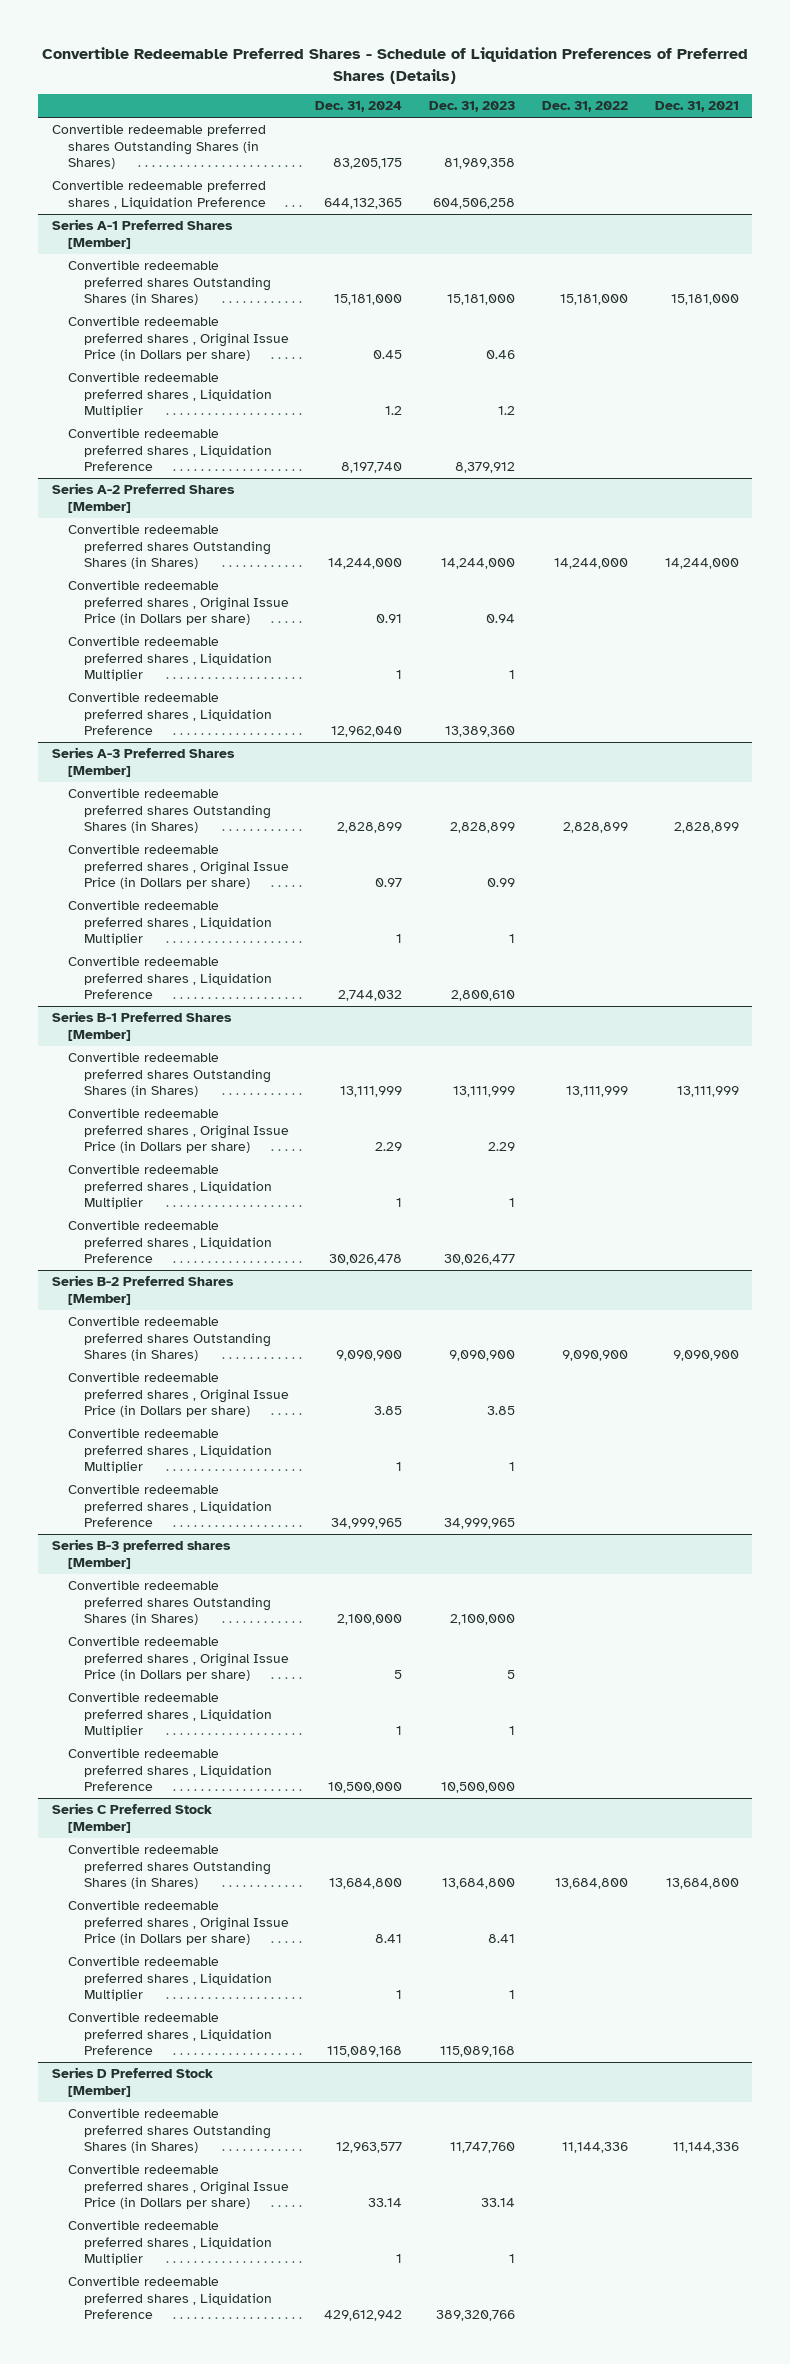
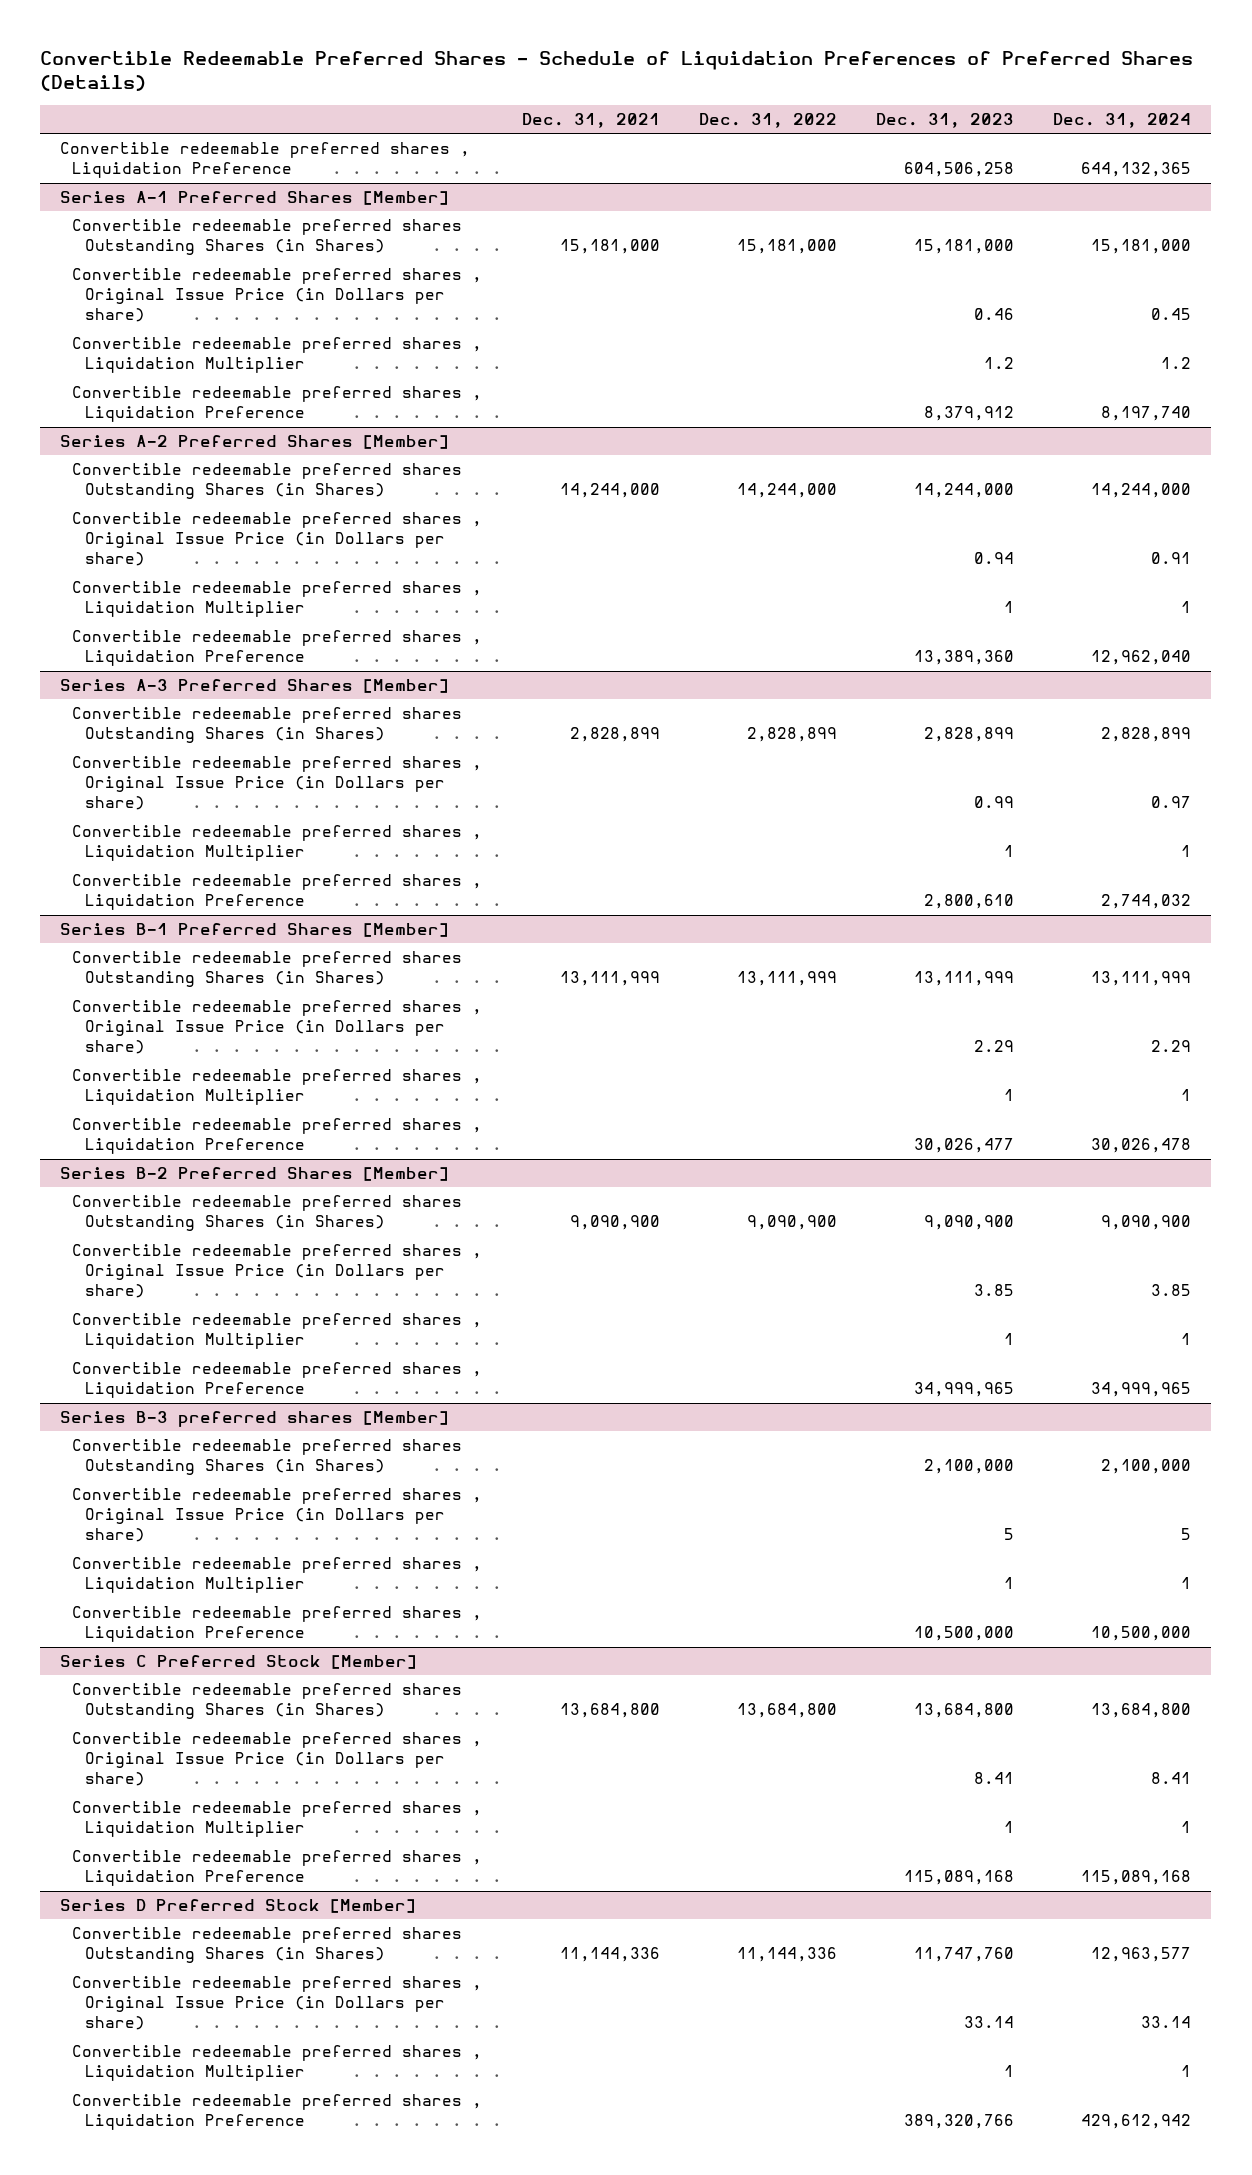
[51,124,266,170] Convertible redeemable preferred shares Outstanding Shares (in Shares) -> none

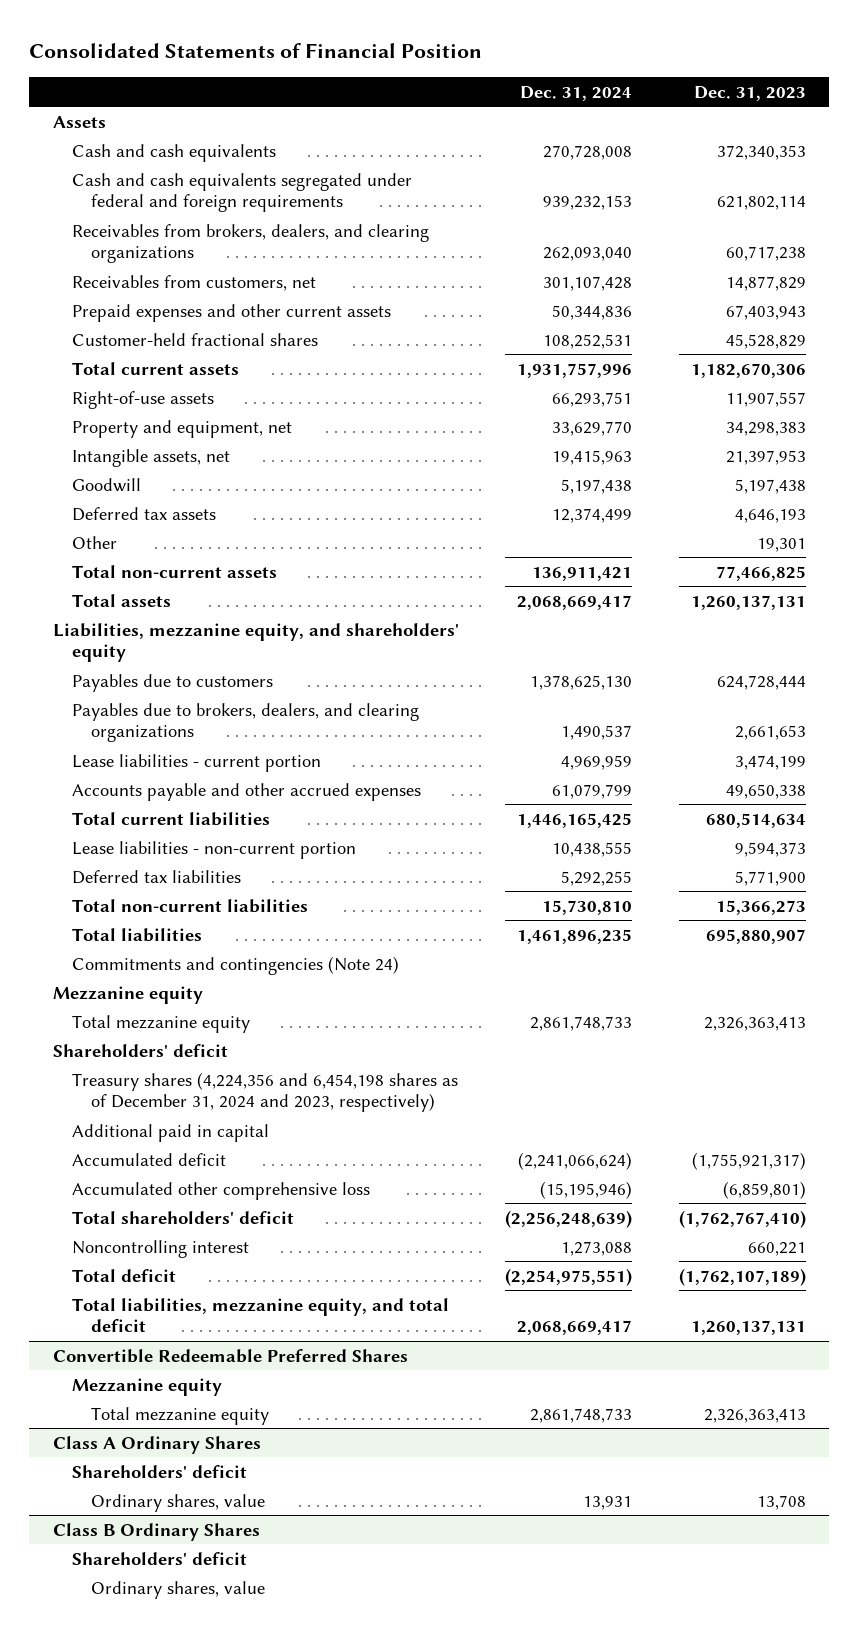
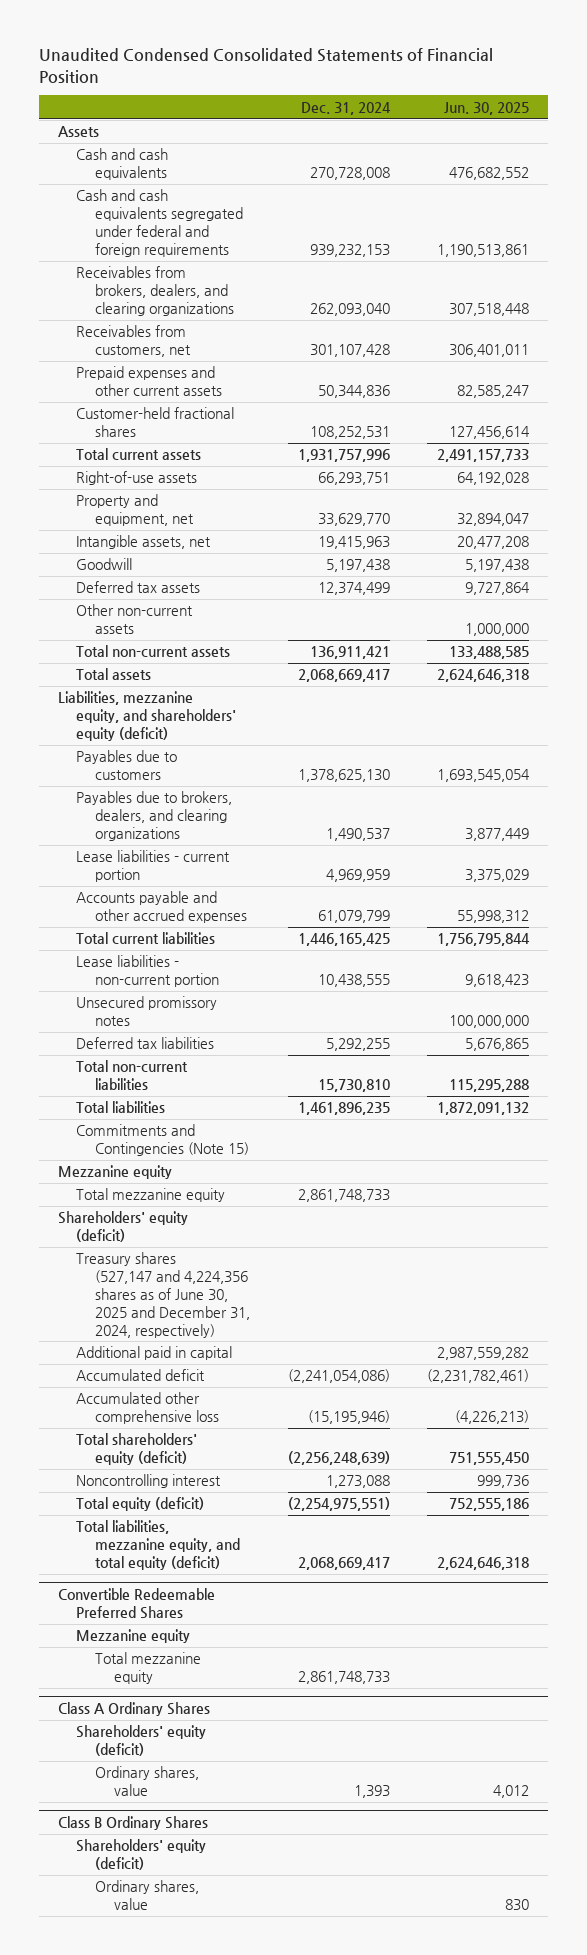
[29,43,483,59] Consolidated Statements of Financial Position -> [38,48,493,83] Unaudited Condensed Consolidated Statements of Financial Position
[693,85,806,101] Dec. 31, 2023 -> none
none -> [443,101,529,115] Jun. 30, 2025
[71,535,117,549] Other -> [76,604,194,635] Other non-current assets
[52,622,459,663] Liabilities, mezzanine equity, and shareholders' equity -> [57,691,237,742] Liabilities, mezzanine equity, and shareholders' equity (deficit)
none -> [76,996,218,1027] Unsecured promissory notes
[71,955,399,975] Commitments and contingencies (Note 24) -> [76,1124,250,1157] Commitments and Contingencies (Note 15)
[52,1043,228,1057] Shareholders' deficit -> [57,1211,188,1243] Shareholders' equity (deficit)
[71,1071,458,1113] Treasury shares (4,224,356 and 6,454,198 shares as of December 31, 2024 and 2023, respectively) -> [76,1252,251,1338] Treasury shares (527,147 and 4,224,356 shares as of June 30, 2025 and December 31, 2024, respectively)
[518,1151,633,1170] (2,241,066,624) -> [287,1369,390,1384] (2,241,054,086)
[71,1210,294,1224] Total shareholders' deficit -> [76,1433,198,1466] Total shareholders' equity (deficit)
[71,1268,176,1282] Total deficit -> [76,1497,205,1512] Total equity (deficit)
[71,1297,449,1333] Total liabilities, mezzanine equity, and total deficit -> [76,1520,241,1571] Total liabilities, mezzanine equity, and total equity (deficit)
[71,1464,247,1478] Shareholders' deficit -> [76,1725,207,1757] Shareholders' equity (deficit)
[583,1495,633,1510] 13,931 -> [353,1785,390,1799] 1,393
[71,1551,247,1565] Shareholders' deficit -> [76,1839,207,1871] Shareholders' equity (deficit)

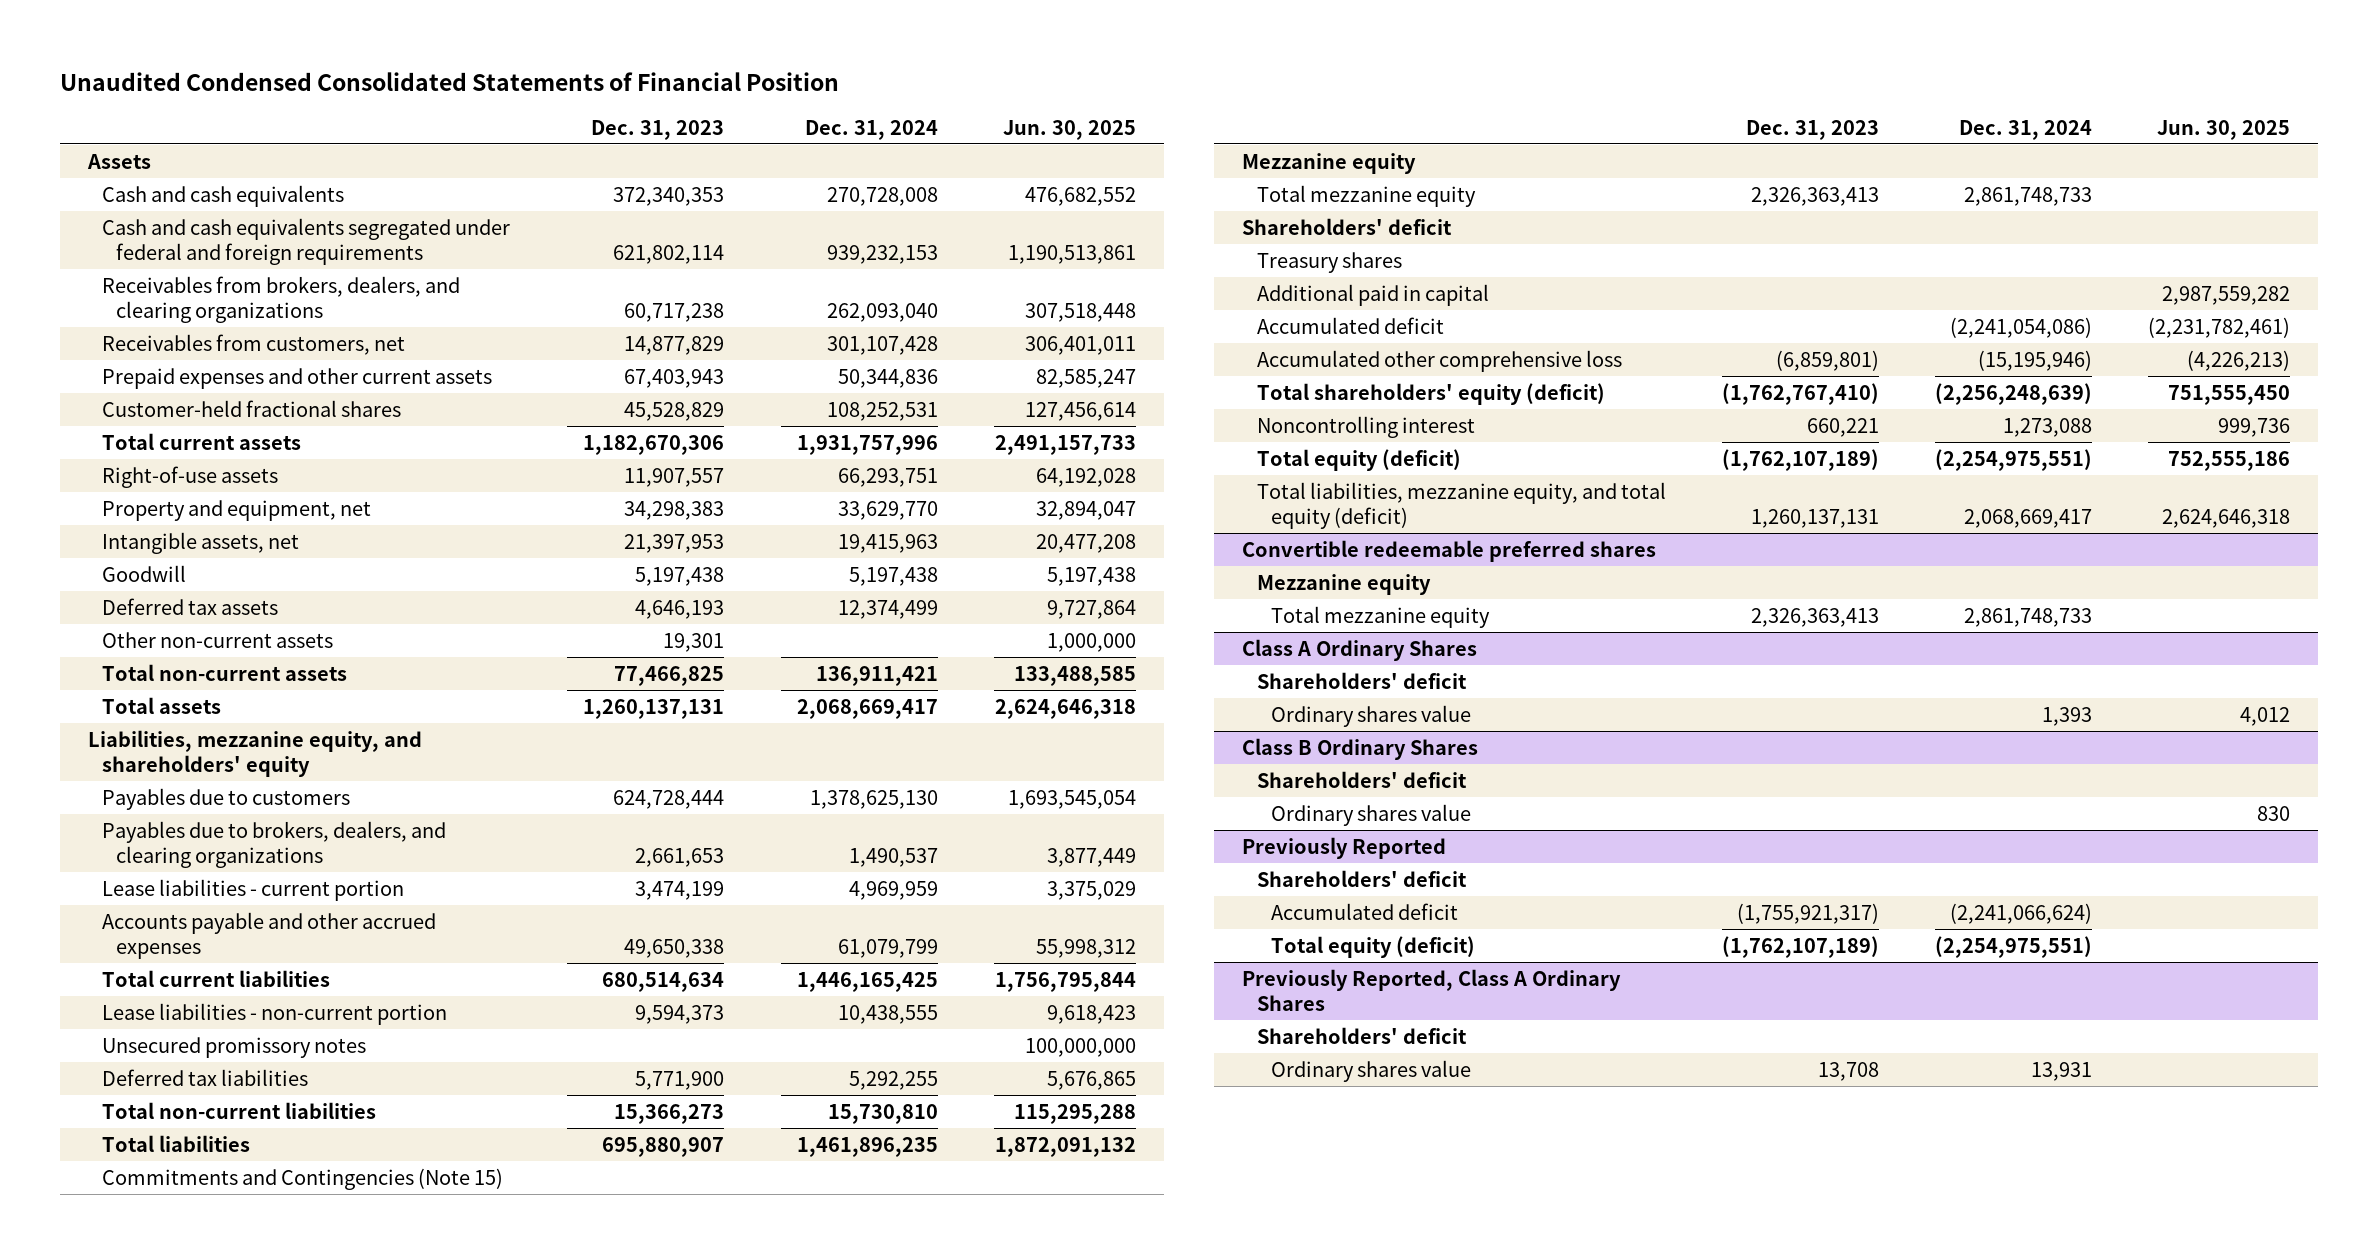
none -> [591,119,725,140] Dec. 31, 2023
[57,691,237,742] Liabilities, mezzanine equity, and shareholders' equity (deficit) -> [88,729,423,778] Liabilities, mezzanine equity, and shareholders' equity
[57,1211,188,1243] Shareholders' equity (deficit) -> [1242,217,1453,235] Shareholders' deficit
[76,1252,251,1338] Treasury shares (527,147 and 4,224,356 shares as of June 30, 2025 and December 31, 2024, respectively) -> [1256,251,1402,273] Treasury shares
[57,1588,215,1620] Convertible Redeemable Preferred Shares -> [1242,539,1657,562] Convertible redeemable preferred shares
[76,1725,207,1757] Shareholders' equity (deficit) -> [1256,671,1467,689] Shareholders' deficit
[95,1766,200,1797] Ordinary shares, value -> [1270,704,1471,727] Ordinary shares value
[76,1839,207,1871] Shareholders' equity (deficit) -> [1256,770,1467,788] Shareholders' deficit
[95,1880,200,1911] Ordinary shares, value -> [1270,803,1471,826] Ordinary shares value
none -> [1242,836,1447,859] Previously Reported
none -> [1256,869,1467,887] Shareholders' deficit
none -> [1270,902,1458,920] Accumulated deficit
none -> [1270,935,1475,958] Total equity (deficit)
none -> [1242,968,1622,1012] Previously Reported, Class A Ordinary Shares
none -> [1256,1026,1467,1044] Shareholders' deficit
none -> [1270,1059,1471,1082] Ordinary shares value

